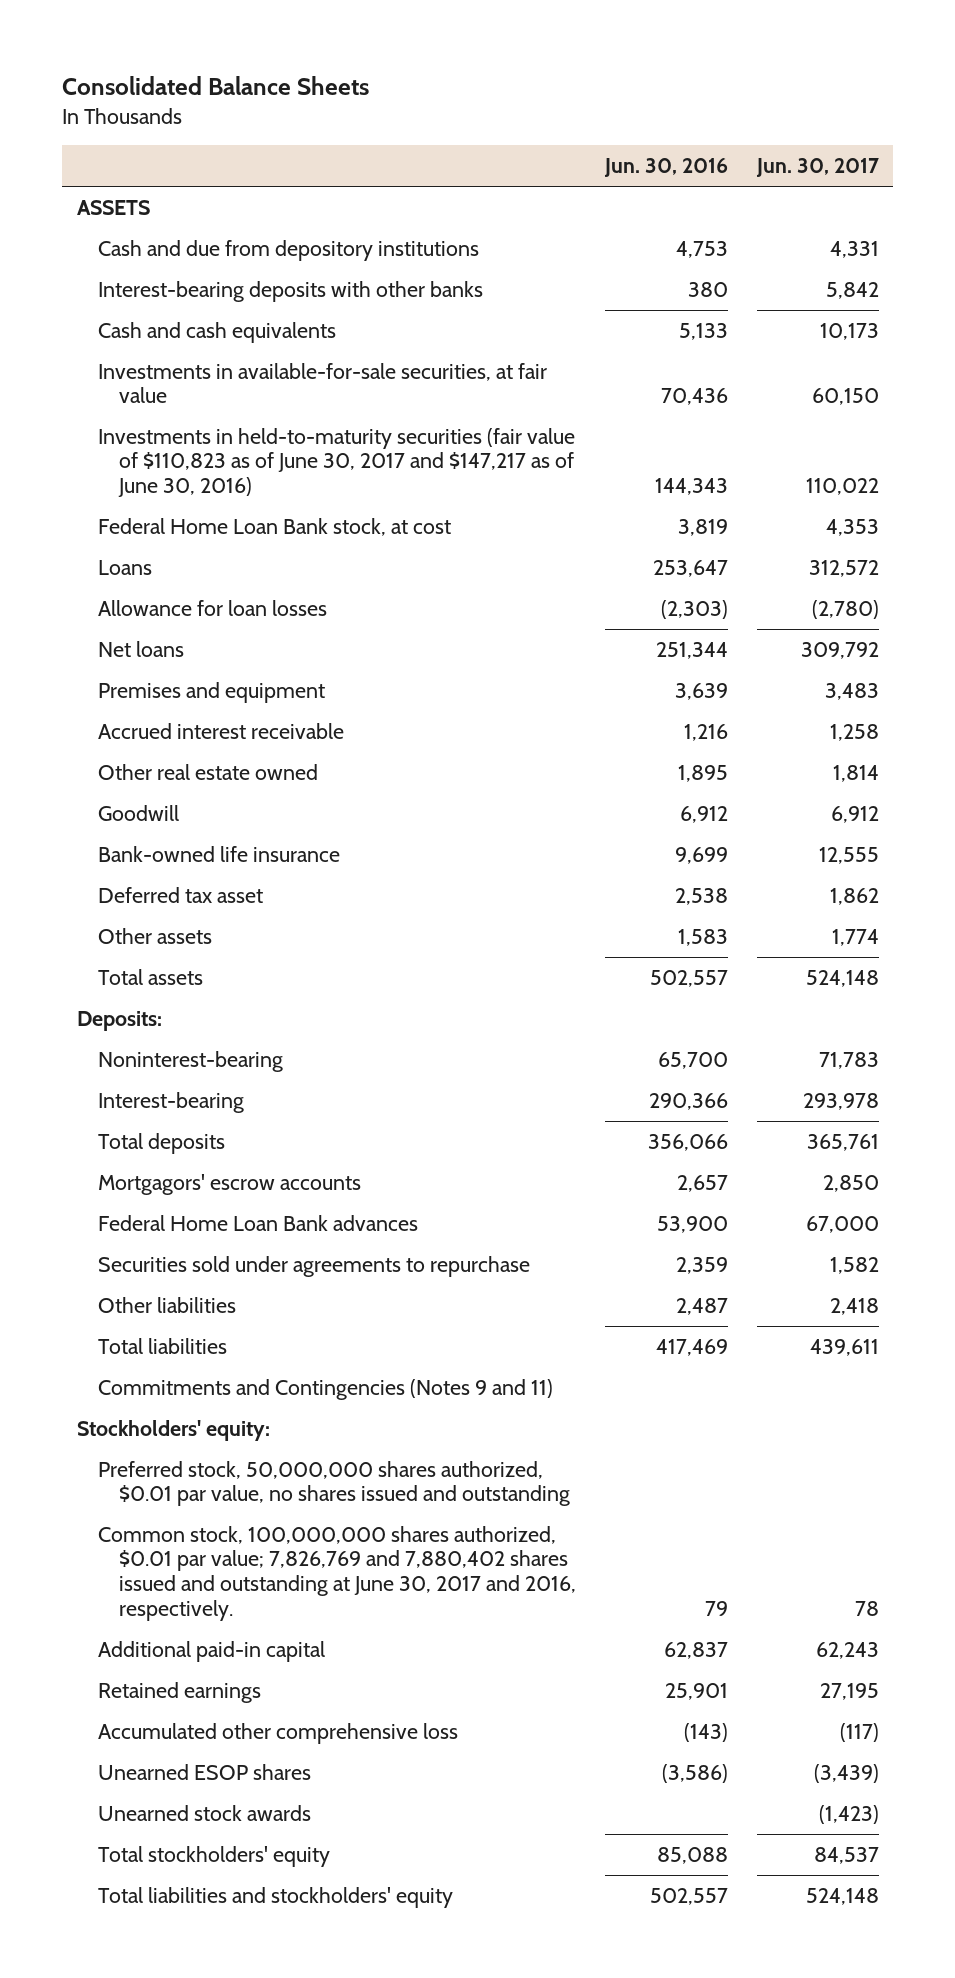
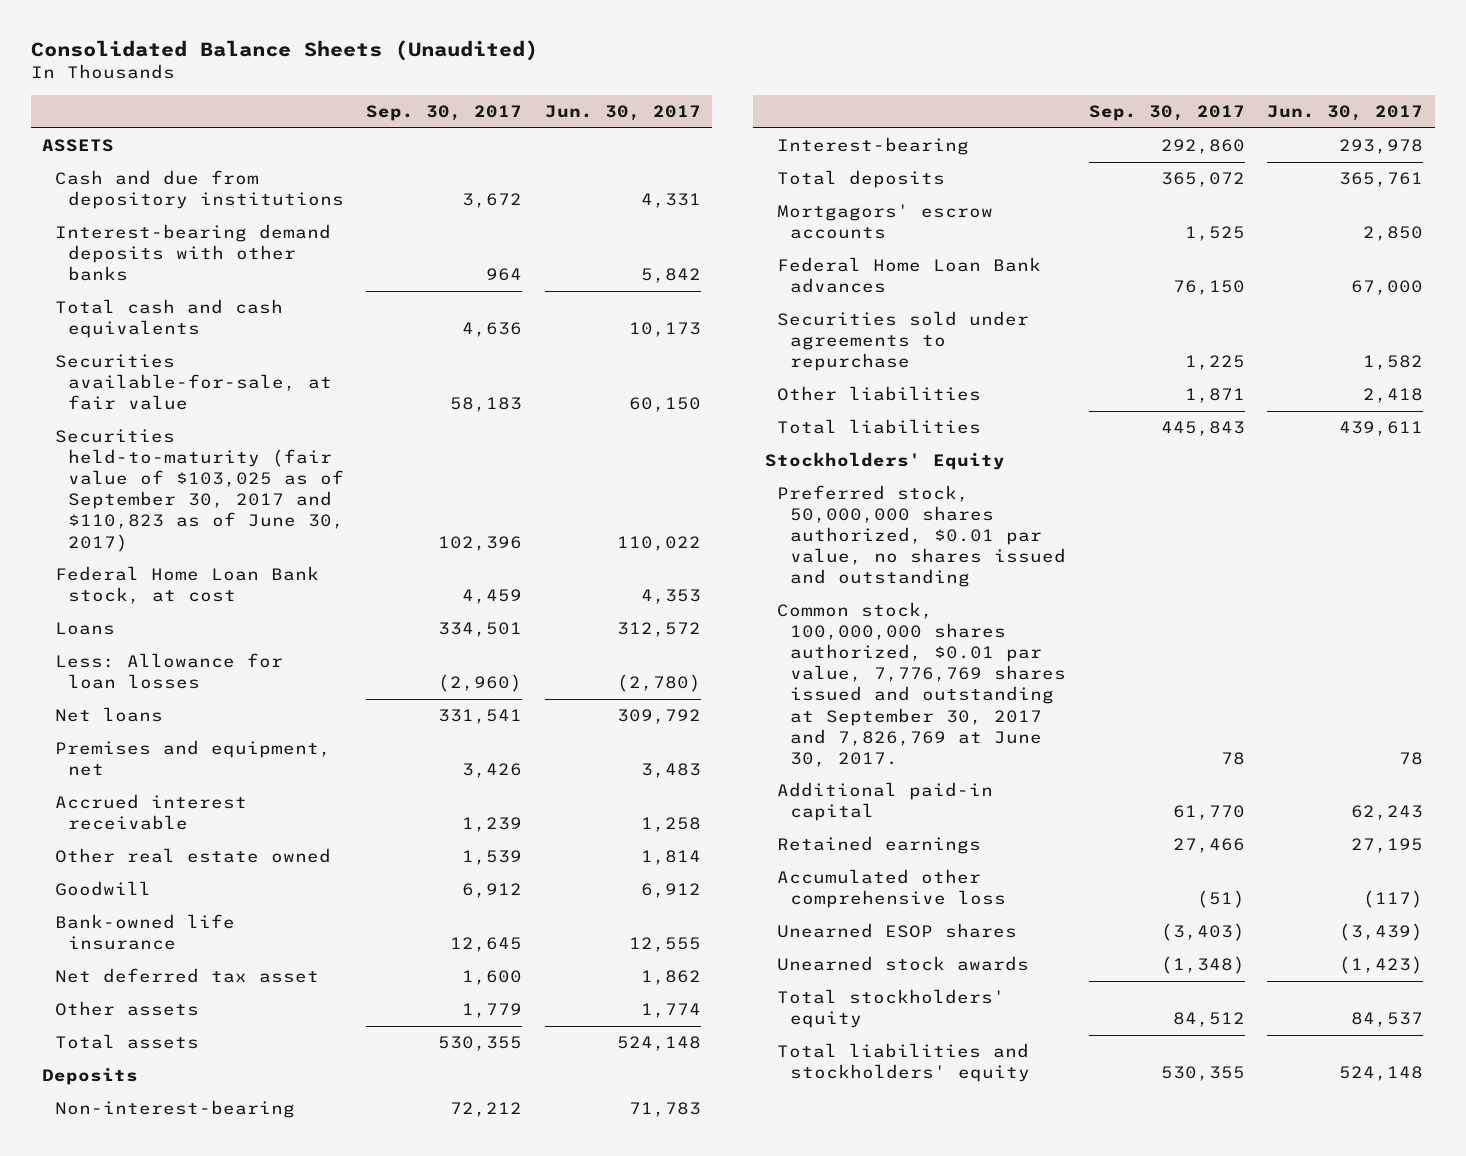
[62,76,370,96] Consolidated Balance Sheets -> [30,40,538,62] Consolidated Balance Sheets (Unaudited)
[603,158,728,178] Jun. 30, 2016 -> none
none -> [366,104,523,121] Sep. 30, 2017
[97,280,483,302] Interest-bearing deposits with other banks -> [54,224,331,282] Interest-bearing demand deposits with other banks
[97,321,336,343] Cash and cash equivalents -> [54,299,283,339] Total cash and cash equivalents
[97,362,547,404] Investments in available-for-sale securities, at fair value -> [54,354,332,411] Securities available-for-sale, at fair value
[97,427,575,498] Investments in held-to-maturity securities (fair value of $110,823 as of June 30, 2017 and $147,217 as of June 30, 2016) -> [54,429,344,552] Securities held-to-maturity (fair value of $103,025 as of September 30, 2017 and $110,823 as of June 30, 2017)
[97,599,327,616] Allowance for loan losses -> [54,653,283,690] Less: Allowance for loan losses
[97,681,325,703] Premises and equipment -> [54,740,331,777] Premises and equipment, net
[97,886,263,903] Deferred tax asset -> [54,968,319,984] Net deferred tax asset
[76,1010,162,1031] Deposits: -> [42,1067,139,1086] Deposits
[97,1050,283,1072] Noninterest-bearing -> [54,1100,295,1119] Non-interest-bearing
[97,1378,553,1400] Commitments and Contingencies (Notes 9 and 11) -> none
[76,1419,270,1441] Stockholders' equity: -> [764,452,1005,471] Stockholders' Equity
[97,1525,576,1621] Common stock, 100,000,000 shares authorized, $0.01 par value; 7,826,769 and 7,880,402 shares issued and outstanding at June 30, 2017 and 2016, respectively. -> [777,602,1066,767] Common stock, 100,000,000 shares authorized, $0.01 par value, 7,776,769 shares issued and outstanding at September 30, 2017 and 7,826,769 at June 30, 2017.

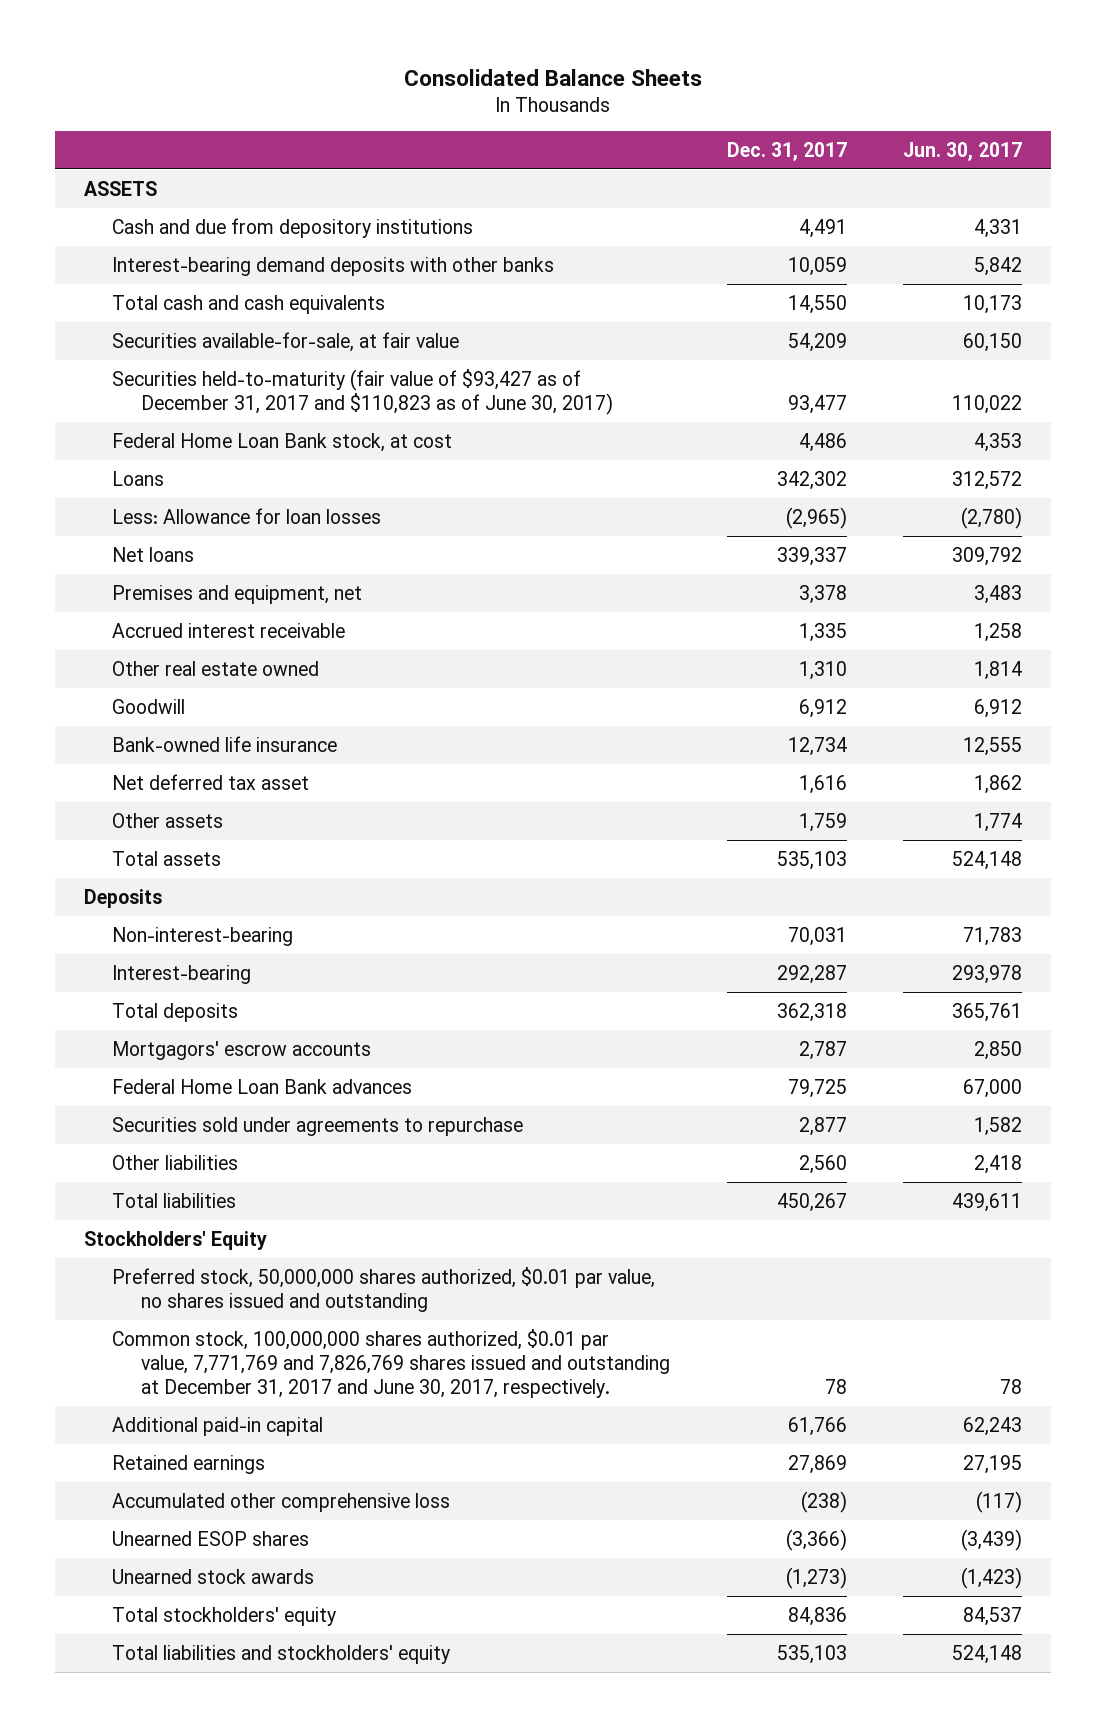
[30,40,538,62] Consolidated Balance Sheets (Unaudited) -> [404,68,703,86] Consolidated Balance Sheets
[366,104,523,121] Sep. 30, 2017 -> none
none -> [726,142,847,162] Dec. 31, 2017
[54,429,344,552] Securities held-to-maturity (fair value of $103,025 as of September 30, 2017 and $110,823 as of June 30, 2017) -> [112,368,613,415] Securities held-to-maturity (fair value of $93,427 as of December 31, 2017 and $110,823 as of June 30, 2017)
[777,602,1066,767] Common stock, 100,000,000 shares authorized, $0.01 par value, 7,776,769 shares issued and outstanding at September 30, 2017 and 7,826,769 at June 30, 2017. -> [112,1328,670,1398] Common stock, 100,000,000 shares authorized, $0.01 par value, 7,771,769 and 7,826,769 shares issued and outstanding at December 31, 2017 and June 30, 2017, respectively.

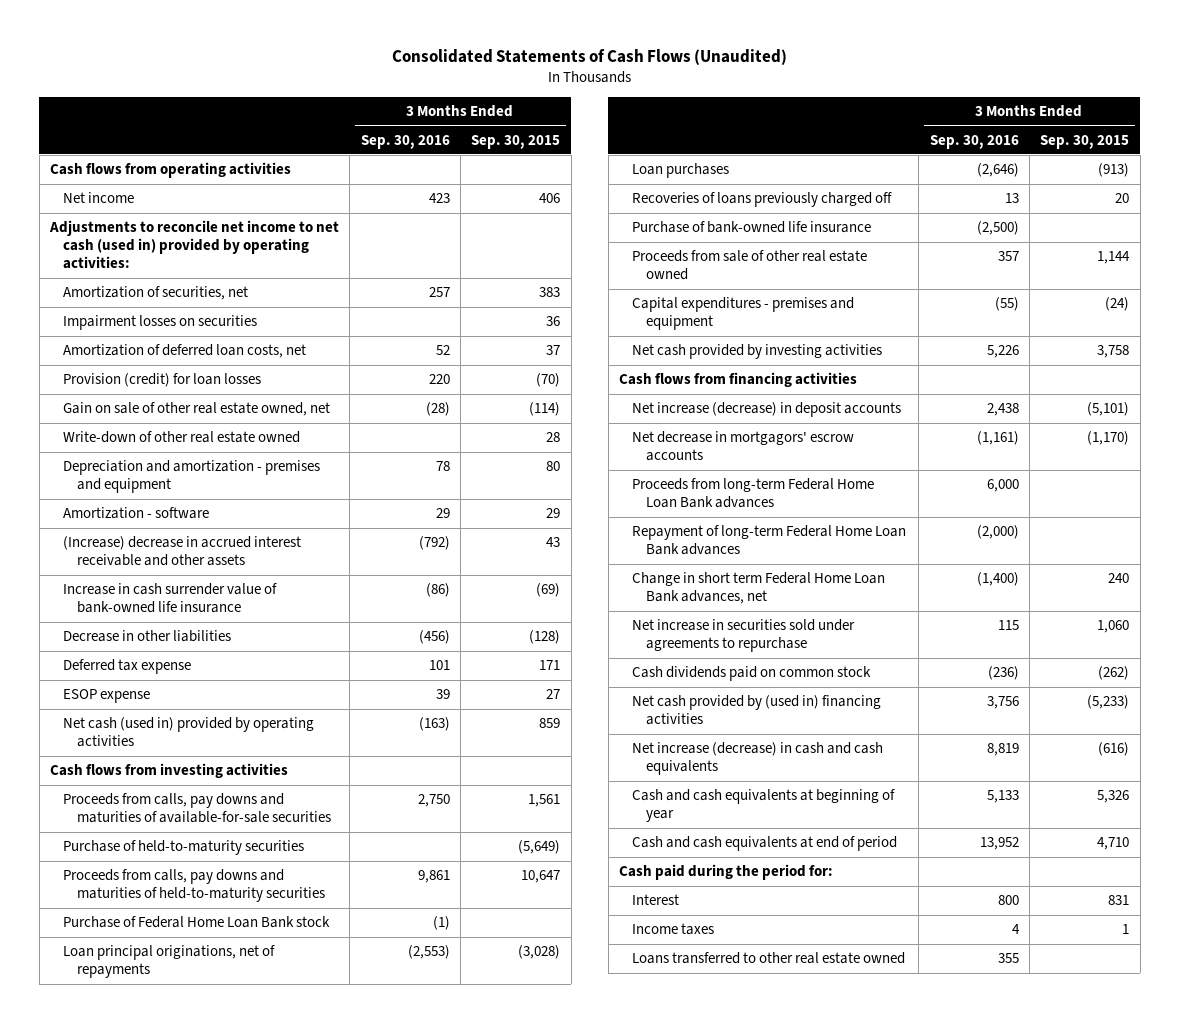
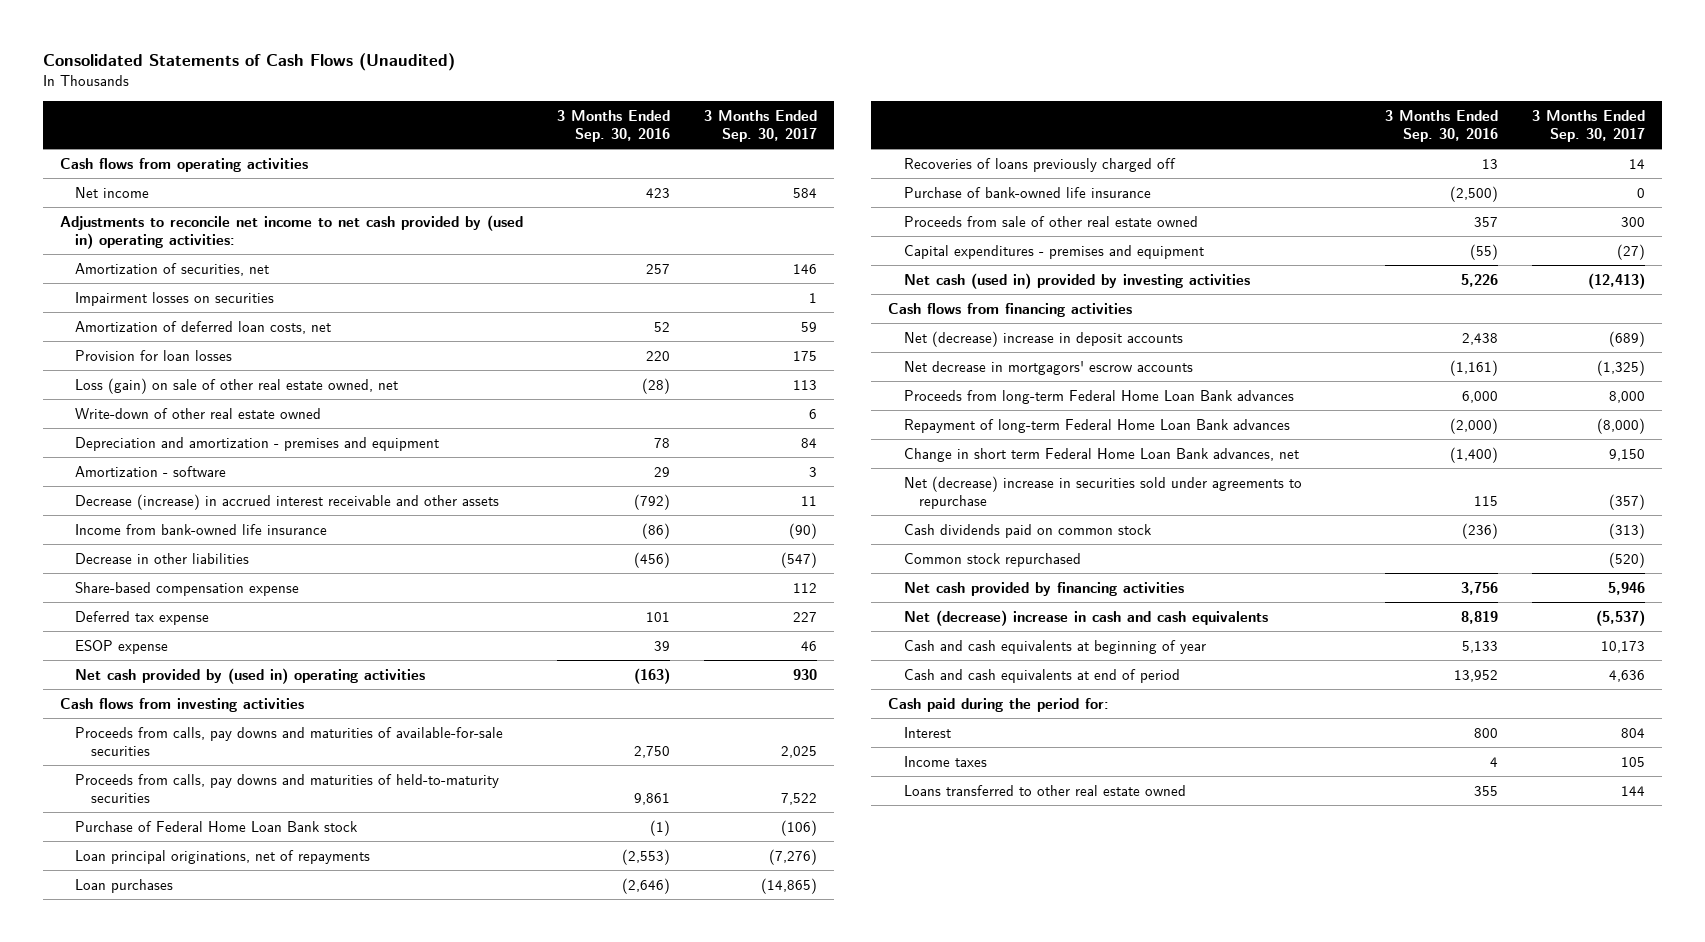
[471,134,561,149] Sep. 30, 2015 -> none
none -> [703,109,817,142] 3 Months Ended Sep. 30, 2017
[48,220,339,270] Adjustments to reconcile net income to net cash (used in) provided by operating activities: -> [59,214,523,249] Adjustments to reconcile net income to net cash provided by (used in) operating activities:
[63,373,262,388] Provision (credit) for loan losses -> [75,349,233,361] Provision for loan losses
[63,402,331,417] Gain on sale of other real estate owned, net -> [75,377,399,394] Loss (gain) on sale of other real estate owned, net
[63,583,278,614] Increase in cash surrender value of bank-owned life insurance -> none
[63,536,302,567] (Increase) decrease in accrued interest receivable and other assets -> [75,493,500,510] Decrease (increase) in accrued interest receivable and other assets
none -> [75,523,328,535] Income from bank-owned life insurance
none -> [75,581,300,596] Share-based compensation expense
[63,717,315,748] Net cash (used in) provided by operating activities -> [75,667,426,684] Net cash provided by (used in) operating activities
[63,840,305,856] Purchase of held-to-maturity securities -> none
[632,344,883,360] Net cash provided by investing activities -> [903,272,1250,289] Net cash (used in) provided by investing activities
[632,402,902,418] Net increase (decrease) in deposit accounts -> [903,330,1183,347] Net (decrease) increase in deposit accounts
[632,619,856,653] Net increase in securities sold under agreements to repurchase -> [903,475,1302,509] Net (decrease) increase in securities sold under agreements to repurchase
none -> [903,552,1081,567] Common stock repurchased
[632,695,882,726] Net cash provided by (used in) financing activities -> [903,581,1184,596] Net cash provided by financing activities
[632,742,884,776] Net increase (decrease) in cash and cash equivalents -> [903,609,1268,626] Net (decrease) increase in cash and cash equivalents

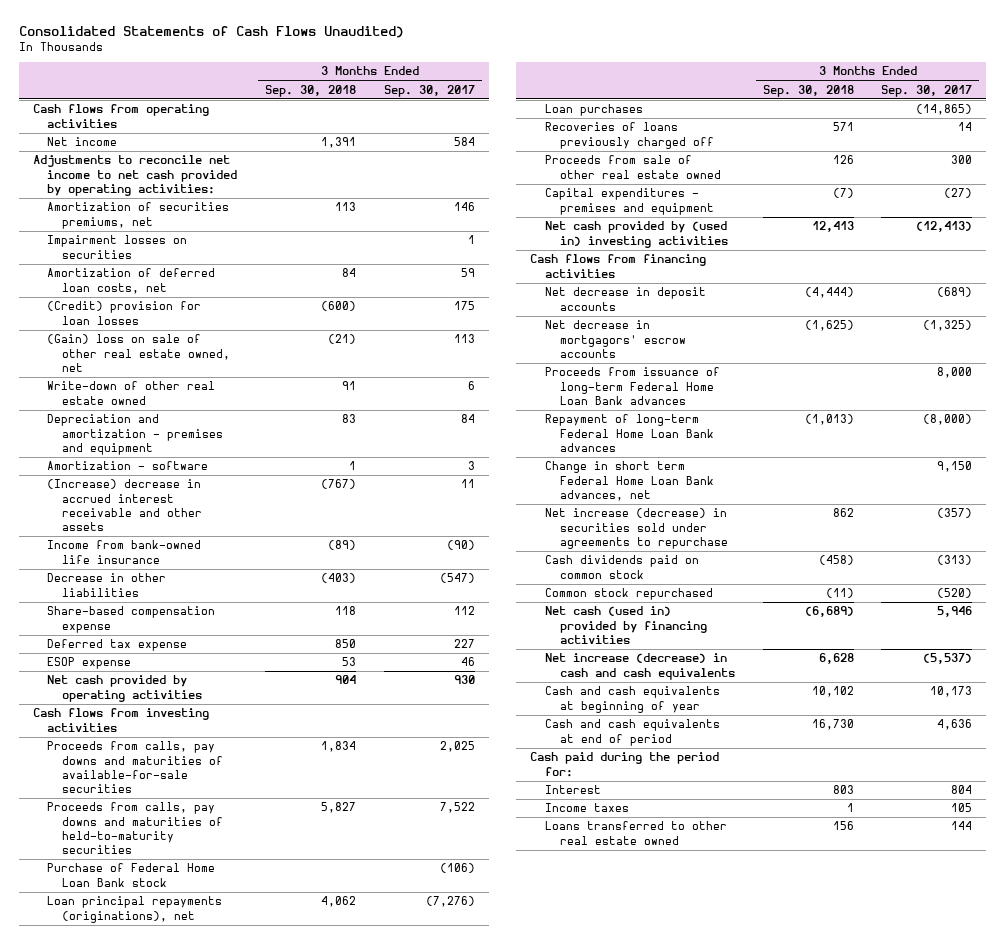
[42,52,455,71] Consolidated Statements of Cash Flows (Unaudited) -> [18,25,404,38] Consolidated Statements of Cash Flows Unaudited)
[556,109,670,142] 3 Months Ended Sep. 30, 2016 -> none
none -> [265,84,357,97] Sep. 30, 2018
[59,214,523,249] Adjustments to reconcile net income to net cash provided by (used in) operating activities: -> [32,155,238,196] Adjustments to reconcile net income to net cash provided by operating activities:
[75,262,270,276] Amortization of securities, net -> [47,202,230,229] Amortization of securities premiums, net
[75,349,233,361] Provision for loan losses -> [47,301,202,325] (Credit) provision for loan losses
[75,377,399,394] Loss (gain) on sale of other real estate owned, net -> [47,334,231,372] (Gain) loss on sale of other real estate owned, net
[75,493,500,510] Decrease (increase) in accrued interest receivable and other assets -> [47,479,203,532] (Increase) decrease in accrued interest receivable and other assets
[75,667,426,684] Net cash provided by (used in) operating activities -> [47,675,203,702] Net cash provided by operating activities
[75,849,371,864] Loan principal originations, net of repayments -> [47,896,223,923] Loan principal repayments (originations), net
[903,186,1151,198] Purchase of bank-owned life insurance -> none
[903,272,1250,289] Net cash (used in) provided by investing activities -> [545,221,728,248] Net cash provided by (used in) investing activities
[903,330,1183,347] Net (decrease) increase in deposit accounts -> [545,287,707,311] Net decrease in deposit accounts
[903,389,1294,404] Proceeds from long-term Federal Home Loan Bank advances -> [545,367,721,405] Proceeds from issuance of long-term Federal Home Loan Bank advances
[903,475,1302,509] Net (decrease) increase in securities sold under agreements to repurchase -> [545,508,728,549] Net increase (decrease) in securities sold under agreements to repurchase
[903,581,1184,596] Net cash provided by financing activities -> [545,606,707,644] Net cash (used in) provided by financing activities
[903,609,1268,626] Net (decrease) increase in cash and cash equivalents -> [545,653,735,680] Net increase (decrease) in cash and cash equivalents

